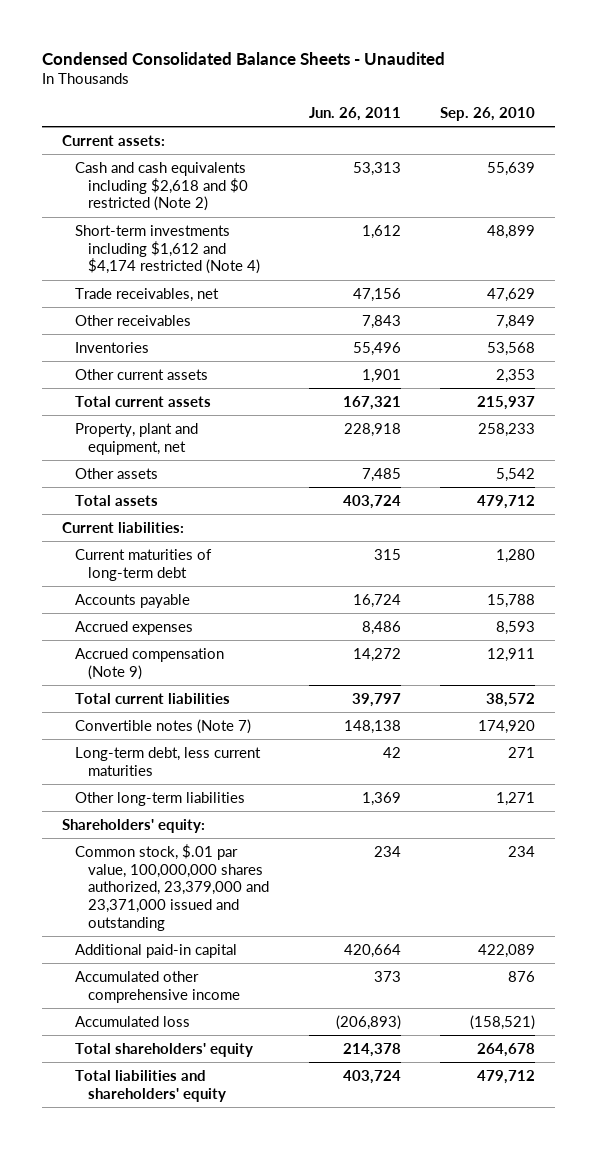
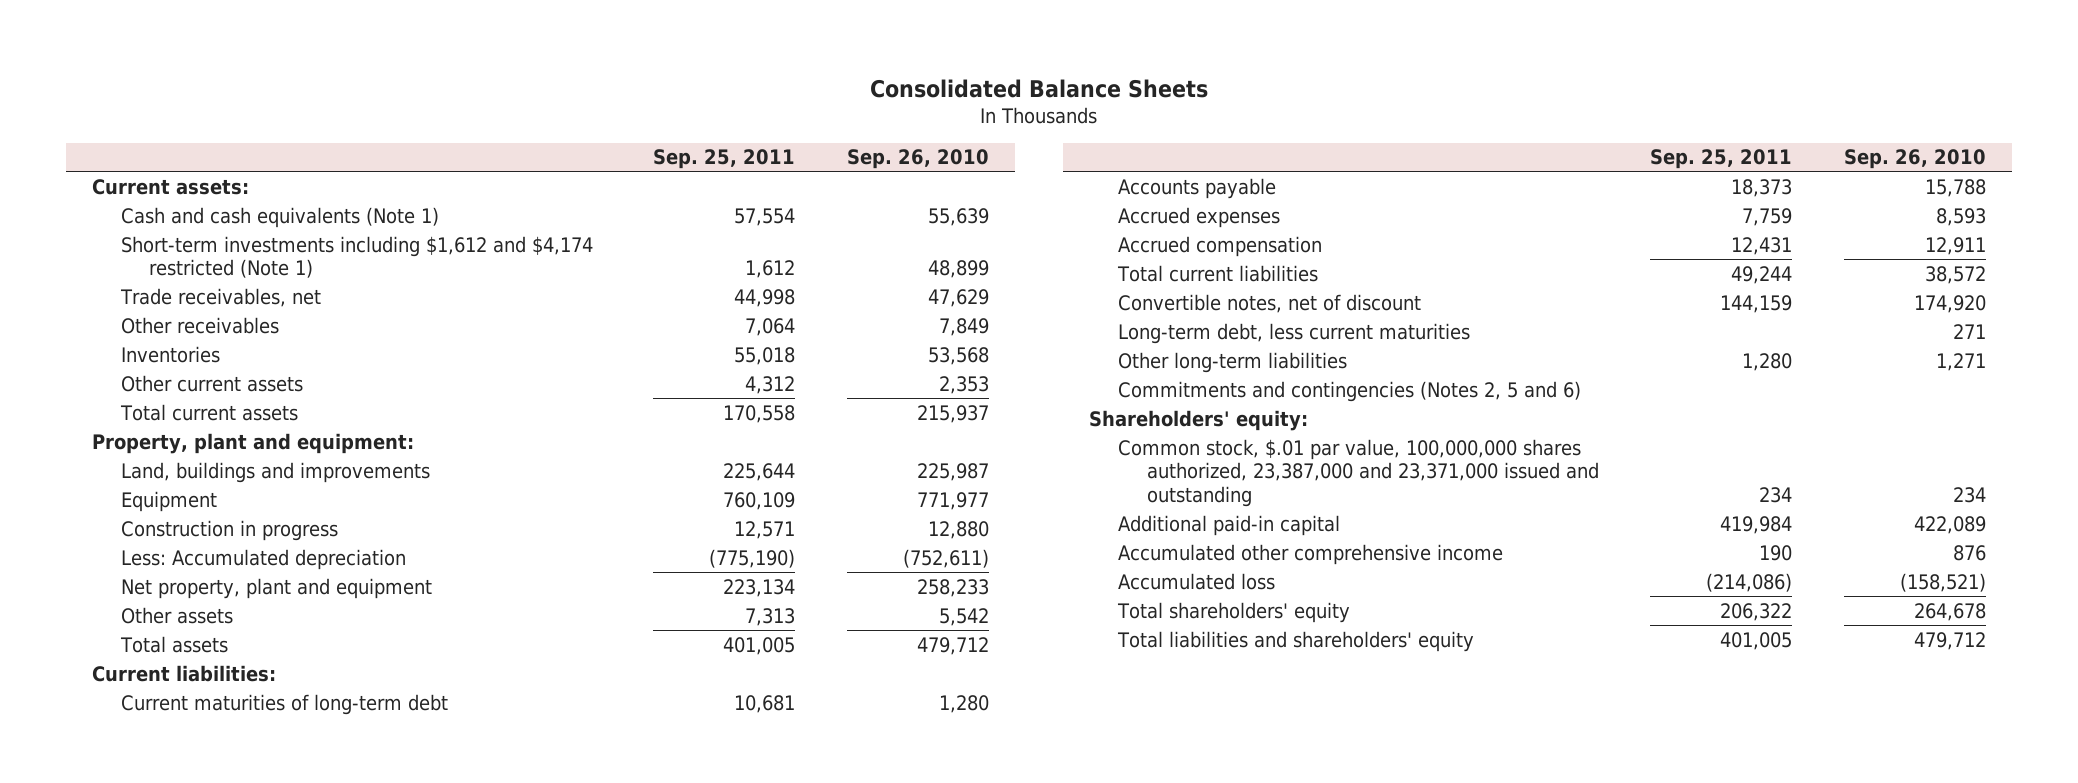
[41,51,445,65] Condensed Consolidated Balance Sheets - Unaudited -> [870,78,1209,98] Consolidated Balance Sheets
[308,106,401,121] Jun. 26, 2011 -> none
none -> [653,149,796,170] Sep. 25, 2011
[75,161,249,212] Cash and cash equivalents including $2,618 and $0 restricted (Note 2) -> [120,206,439,228] Cash and cash equivalents (Note 1)
[75,224,261,275] Short-term investments including $1,612 and $4,174 restricted (Note 4) -> [120,235,593,279] Short-term investments including $1,612 and $4,174 restricted (Note 1)
none -> [92,432,415,454] Property, plant and equipment:
none -> [120,461,430,483] Land, buildings and improvements
none -> [120,490,217,512] Equipment
none -> [120,519,338,541] Construction in progress
none -> [120,548,406,570] Less: Accumulated depreciation
[75,422,199,455] Property, plant and equipment, net -> [120,577,432,599] Net property, plant and equipment
[75,647,225,680] Accrued compensation (Note 9) -> [1118,235,1323,257] Accrued compensation
[75,718,252,734] Convertible notes (Note 7) -> [1118,293,1422,313] Convertible notes, net of discount
none -> [1118,380,1582,402] Commitments and contingencies (Notes 2, 5 and 6)
[75,843,270,931] Common stock, $.01 par value, 100,000,000 shares authorized, 23,379,000 and 23,371,000 issued and outstanding -> [1118,438,1599,507] Common stock, $.01 par value, 100,000,000 shares authorized, 23,387,000 and 23,371,000 issued and outstanding

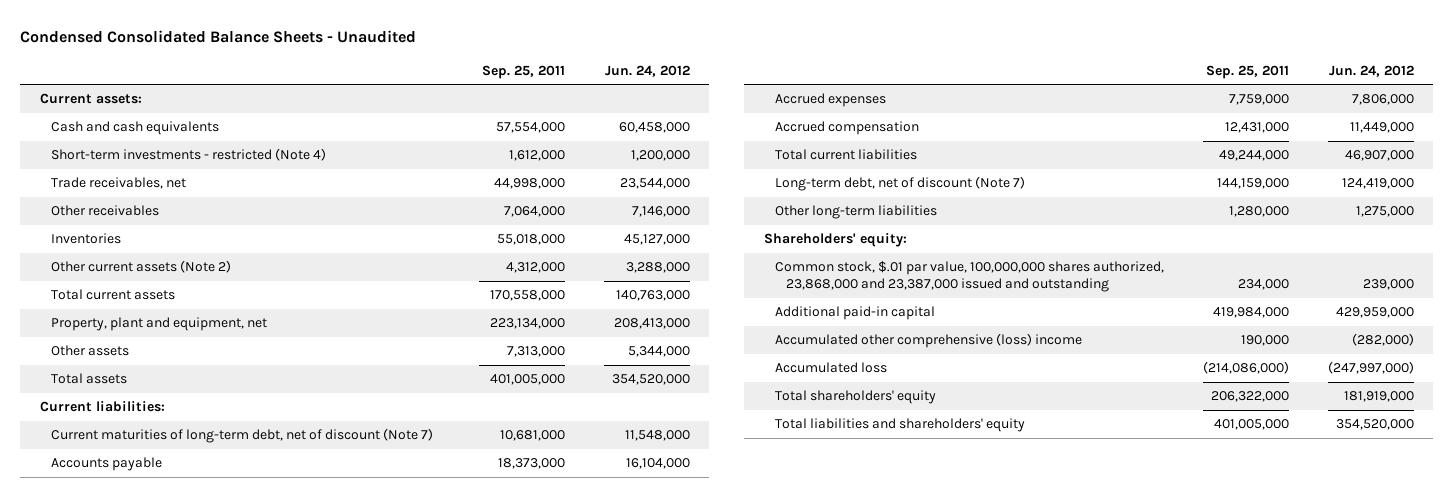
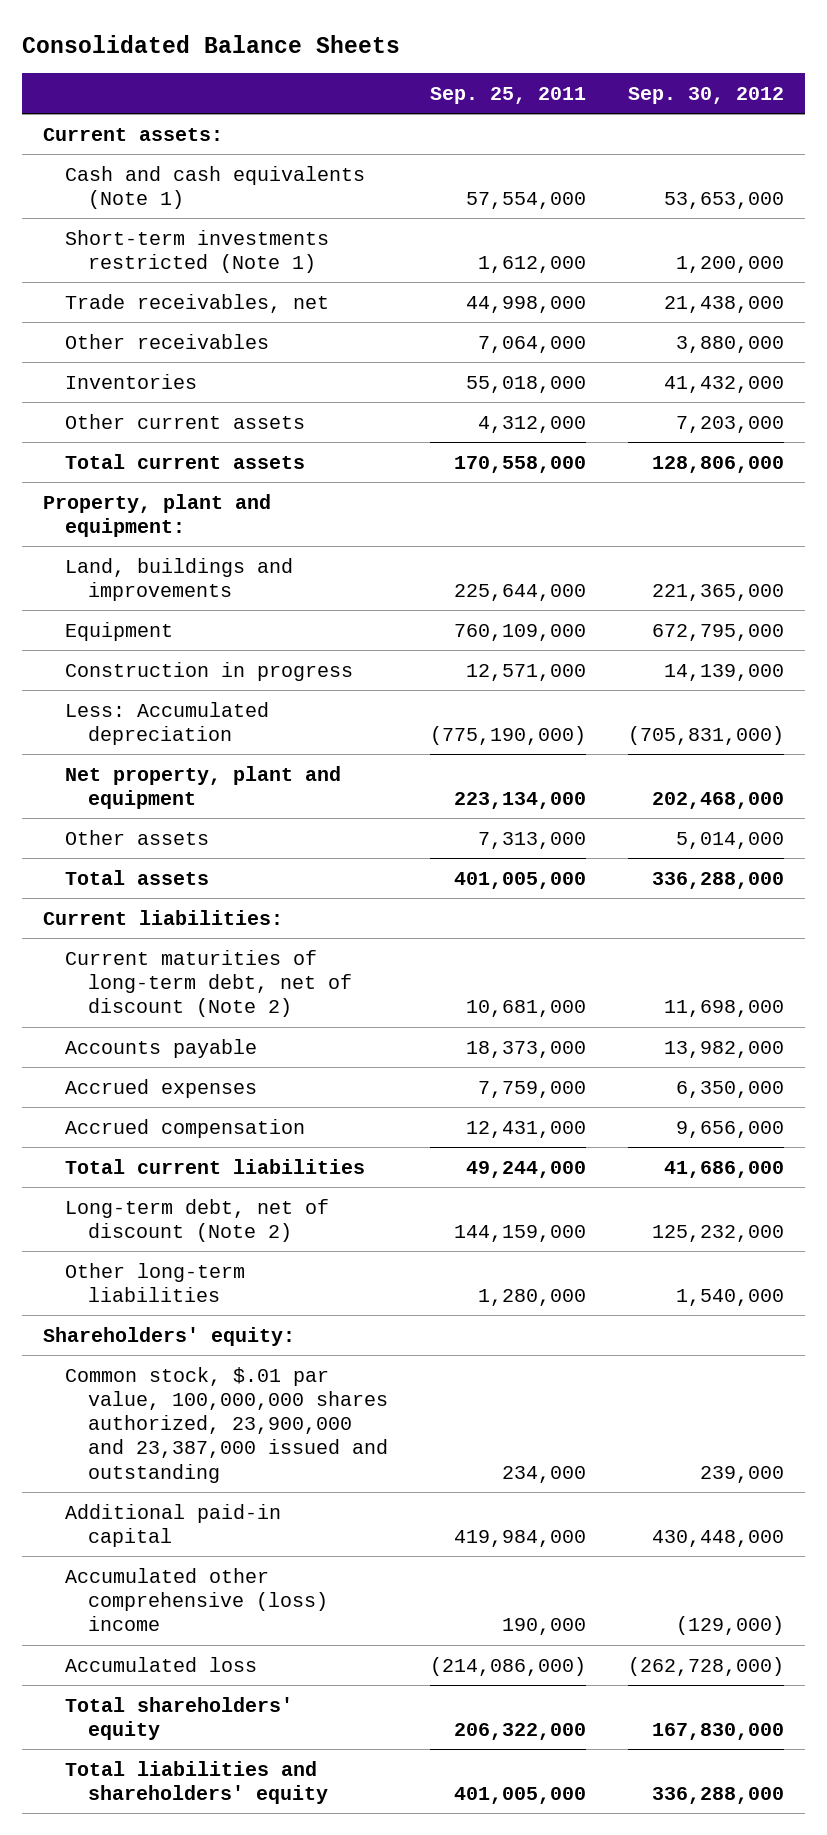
[20,30,417,44] Condensed Consolidated Balance Sheets - Unaudited -> [21,35,400,54] Consolidated Balance Sheets
[604,64,690,77] Jun. 24, 2012 -> none
none -> [628,86,785,104] Sep. 30, 2012
[50,121,219,136] Cash and cash equivalents -> [65,165,366,209] Cash and cash equivalents (Note 1)
[50,148,326,162] Short-term investments - restricted (Note 4) -> [65,229,330,273] Short-term investments restricted (Note 1)
[50,260,231,274] Other current assets (Note 2) -> [65,413,306,429] Other current assets
none -> [42,493,271,537] Property, plant and equipment:
none -> [65,557,294,601] Land, buildings and improvements
none -> [65,621,174,641] Equipment
none -> [65,661,354,681] Construction in progress
none -> [65,701,270,745] Less: Accumulated depreciation
[50,317,267,332] Property, plant and equipment, net -> [65,765,342,809] Net property, plant and equipment
[50,428,433,444] Current maturities of long-term debt, net of discount (Note 7) -> [65,949,352,1018] Current maturities of long-term debt, net of discount (Note 2)
[775,176,1026,192] Long-term debt, net of discount (Note 7) -> [65,1198,330,1242] Long-term debt, net of discount (Note 2)
[775,261,1165,293] Common stock, $.01 par value, 100,000,000 shares authorized, 23,868,000 and 23,387,000 issued and outstanding -> [65,1366,388,1483] Common stock, $.01 par value, 100,000,000 shares authorized, 23,900,000 and 23,387,000 issued and outstanding

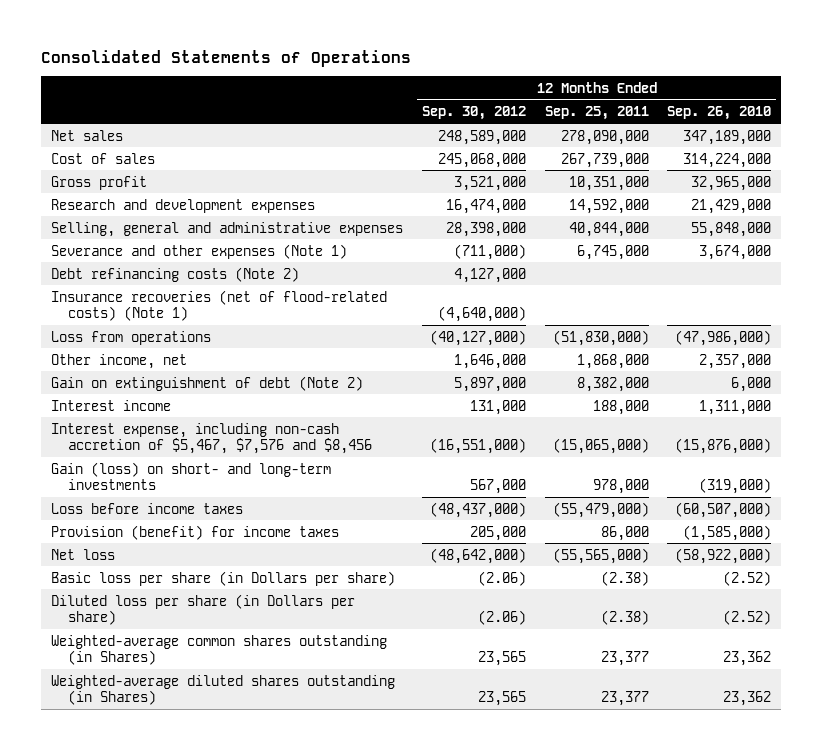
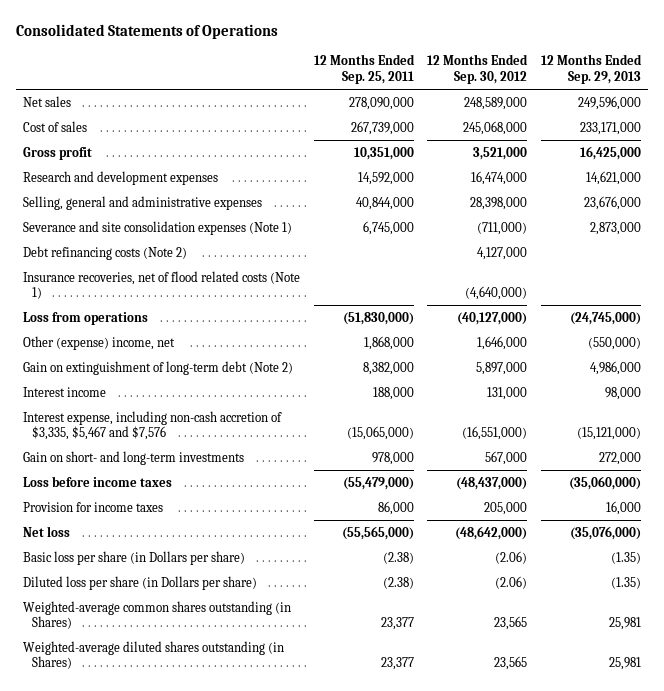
[667,106,772,121] Sep. 26, 2010 -> none
none -> [540,54,642,85] 12 Months Ended Sep. 29, 2013
[50,243,347,259] Severance and other expenses (Note 1) -> [22,220,292,235] Severance and site consolidation expenses (Note 1)
[50,289,387,322] Insurance recoveries (net of flood-related costs) (Note 1) -> [22,270,300,300] Insurance recoveries, net of flood related costs (Note 1)
[50,353,187,369] Other income, net -> [22,335,175,350] Other (expense) income, net
[50,375,363,391] Gain on extinguishment of debt (Note 2) -> [22,360,293,375] Gain on extinguishment of long-term debt (Note 2)
[50,422,373,455] Interest expense, including non-cash accretion of $5,467, $7,576 and $8,456 -> [22,410,282,441] Interest expense, including non-cash accretion of $3,335, $5,467 and $7,576
[50,461,331,491] Gain (loss) on short- and long-term investments -> [22,450,244,465] Gain on short- and long-term investments
[50,524,339,540] Provision (benefit) for income taxes -> [22,501,163,512] Provision for income taxes

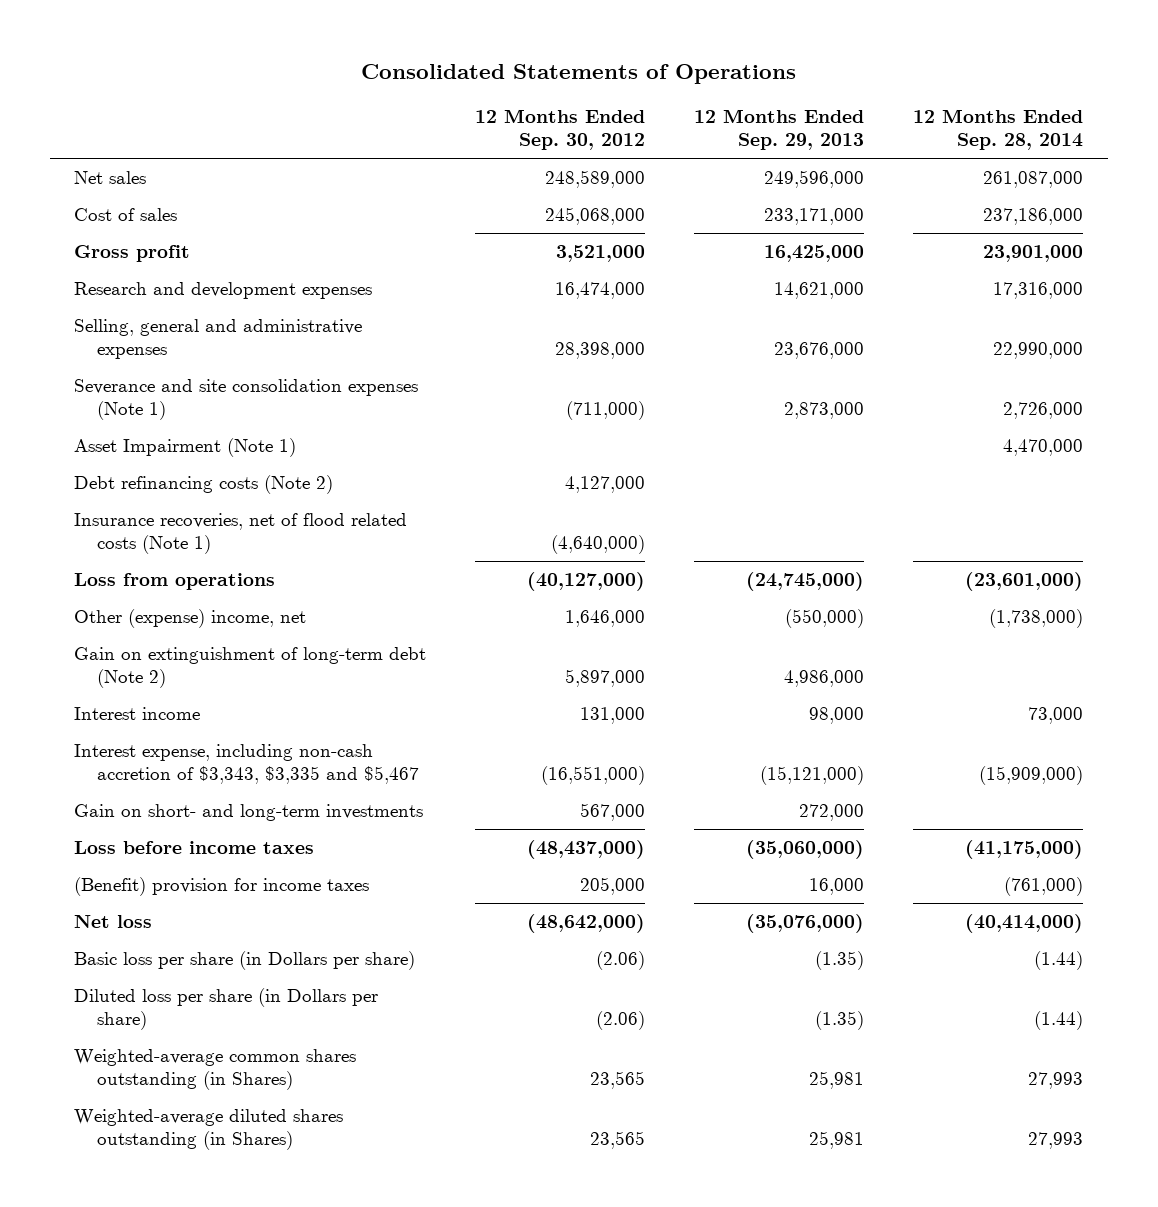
[313,54,415,85] 12 Months Ended Sep. 25, 2011 -> none
none -> [913,109,1084,151] 12 Months Ended Sep. 28, 2014
none -> [74,438,297,458] Asset Impairment (Note 1)
[22,410,282,441] Interest expense, including non-cash accretion of $3,335, $5,467 and $7,576 -> [74,744,419,785] Interest expense, including non-cash accretion of $3,343, $3,335 and $5,467
[22,501,163,512] Provision for income taxes -> [74,877,370,897] (Benefit) provision for income taxes

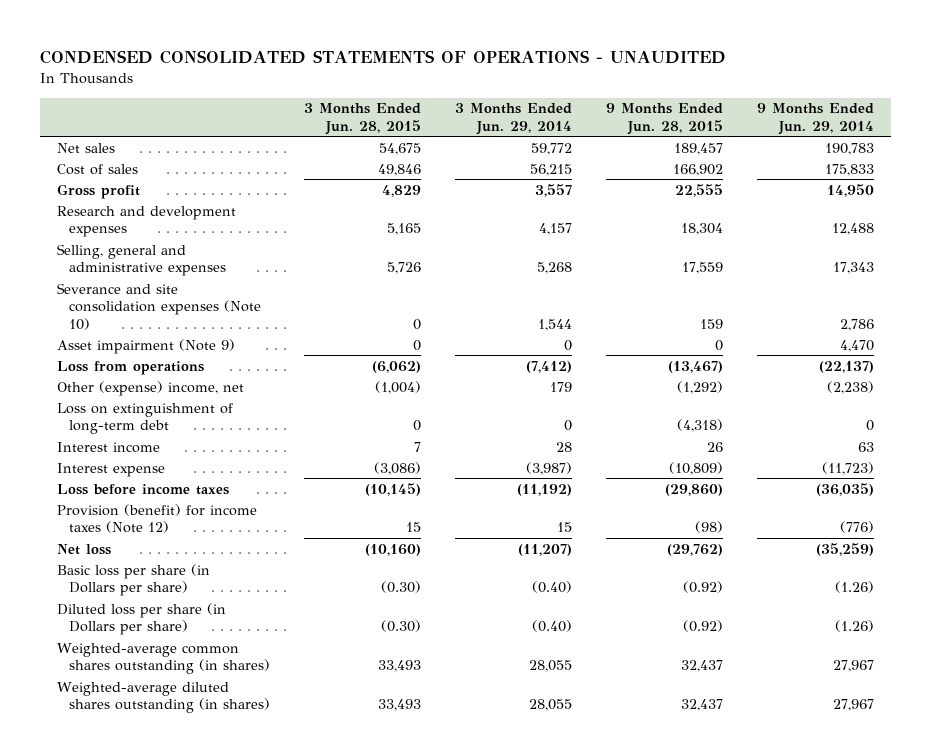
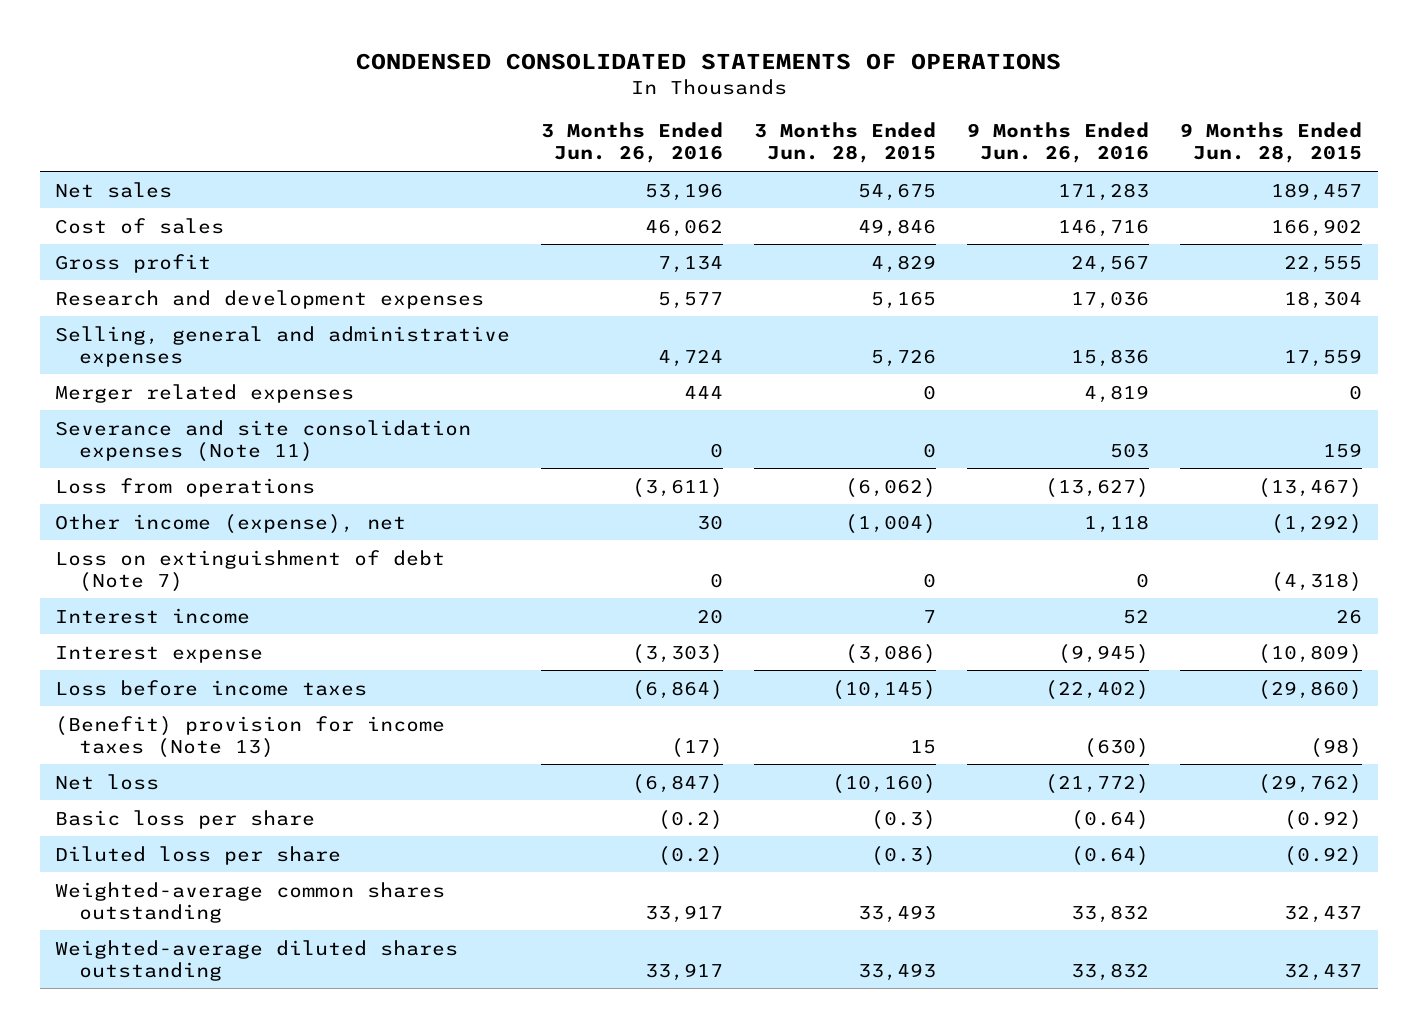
[40,50,727,65] CONDENSED CONSOLIDATED STATEMENTS OF OPERATIONS - UNAUDITED -> [355,52,1061,70] CONDENSED CONSOLIDATED STATEMENTS OF OPERATIONS
[454,103,572,135] 3 Months Ended Jun. 29, 2014 -> none
[756,103,874,135] 9 Months Ended Jun. 29, 2014 -> none
none -> [541,122,724,164] 3 Months Ended Jun. 26, 2016
none -> [967,122,1150,164] 9 Months Ended Jun. 26, 2016
[57,338,236,354] Asset impairment (Note 9) -> none
none -> [55,383,355,403] Merger related expenses
[57,282,261,330] Severance and site consolidation expenses (Note 10) -> [55,419,472,462] Severance and site consolidation expenses (Note 11)
[57,380,245,396] Other (expense) income, net -> [55,513,407,534] Other income (expense), net
[57,402,234,435] Loss on extinguishment of long-term debt -> [55,549,446,592] Loss on extinguishment of debt (Note 7)
[57,503,258,534] Provision (benefit) for income taxes (Note 12) -> [55,715,446,758] (Benefit) provision for income taxes (Note 13)
[57,563,211,597] Basic loss per share (in Dollars per share) -> [55,809,316,829] Basic loss per share
[380,581,421,594] (0.30) -> [871,809,937,830] (0.3)
[57,602,227,636] Diluted loss per share (in Dollars per share) -> [55,845,342,865] Diluted loss per share
[380,620,421,633] (0.30) -> [871,845,937,866] (0.3)
[57,642,270,675] Weighted-average common shares outstanding (in shares) -> [55,881,446,923] Weighted-average common shares outstanding
[57,681,270,714] Weighted-average diluted shares outstanding (in shares) -> [55,939,459,981] Weighted-average diluted shares outstanding

